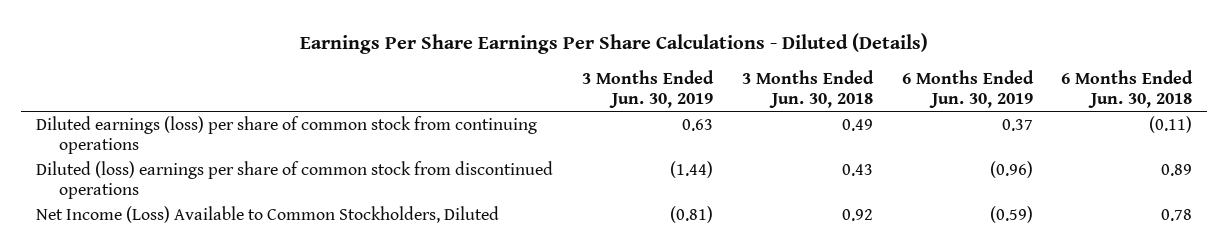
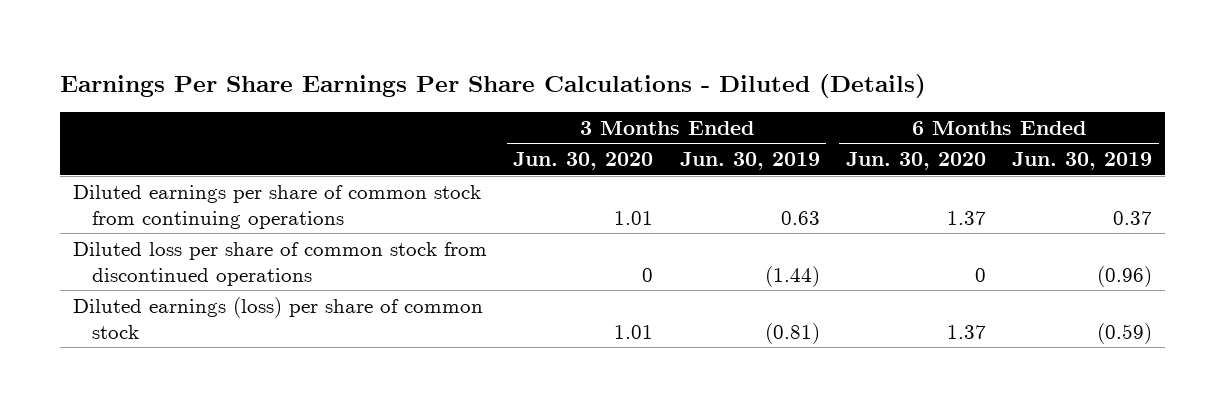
[741,69,874,109] 3 Months Ended Jun. 30, 2018 -> none
[1061,69,1194,109] 6 Months Ended Jun. 30, 2018 -> none
none -> [513,152,654,171] Jun. 30, 2020
none -> [846,152,987,171] Jun. 30, 2020
[35,115,537,155] Diluted earnings (loss) per share of common stock from continuing operations -> [73,184,482,229] Diluted earnings per share of common stock from continuing operations
[35,160,553,200] Diluted (loss) earnings per share of common stock from discontinued operations -> [73,241,488,286] Diluted loss per share of common stock from discontinued operations
[35,205,499,223] Net Income (Loss) Available to Common Stockholders, Diluted -> [73,296,484,339] Diluted earnings (loss) per share of common stock

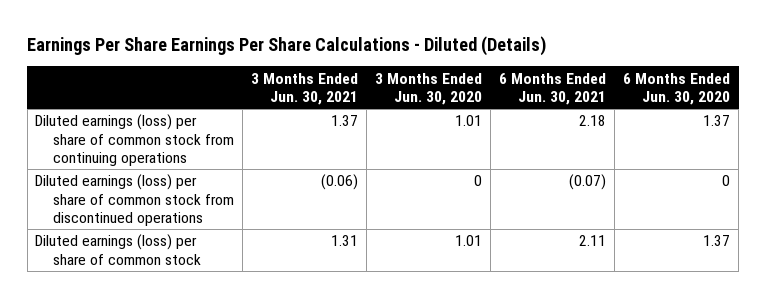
[679,152,820,171] Jun. 30, 2019 -> none
[1012,152,1153,171] Jun. 30, 2019 -> none
none -> [251,72,359,106] 3 Months Ended Jun. 30, 2021
none -> [499,72,607,106] 6 Months Ended Jun. 30, 2021
[73,184,482,229] Diluted earnings per share of common stock from continuing operations -> [35,114,235,167] Diluted earnings (loss) per share of common stock from continuing operations
[73,241,488,286] Diluted loss per share of common stock from discontinued operations -> [35,174,235,227] Diluted earnings (loss) per share of common stock from discontinued operations

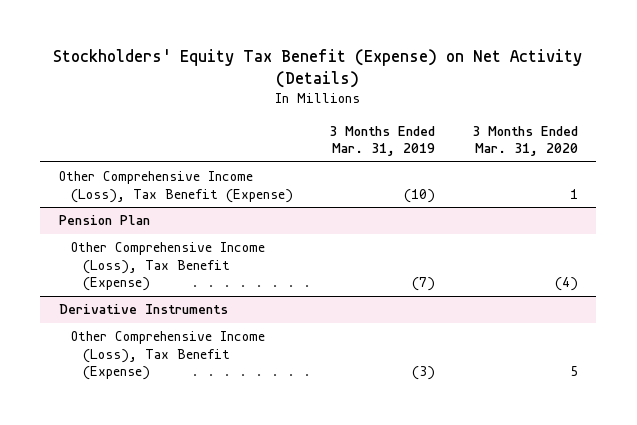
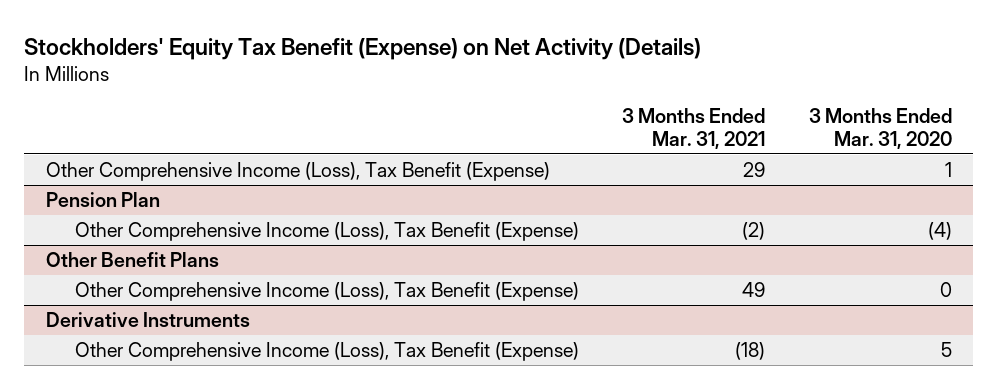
[329,125,436,157] 3 Months Ended Mar. 31, 2019 -> none
none -> [622,107,766,149] 3 Months Ended Mar. 31, 2021
none -> [45,252,219,268] Other Benefit Plans
none -> [75,282,580,302] Other Comprehensive Income (Loss), Tax Benefit (Expense)

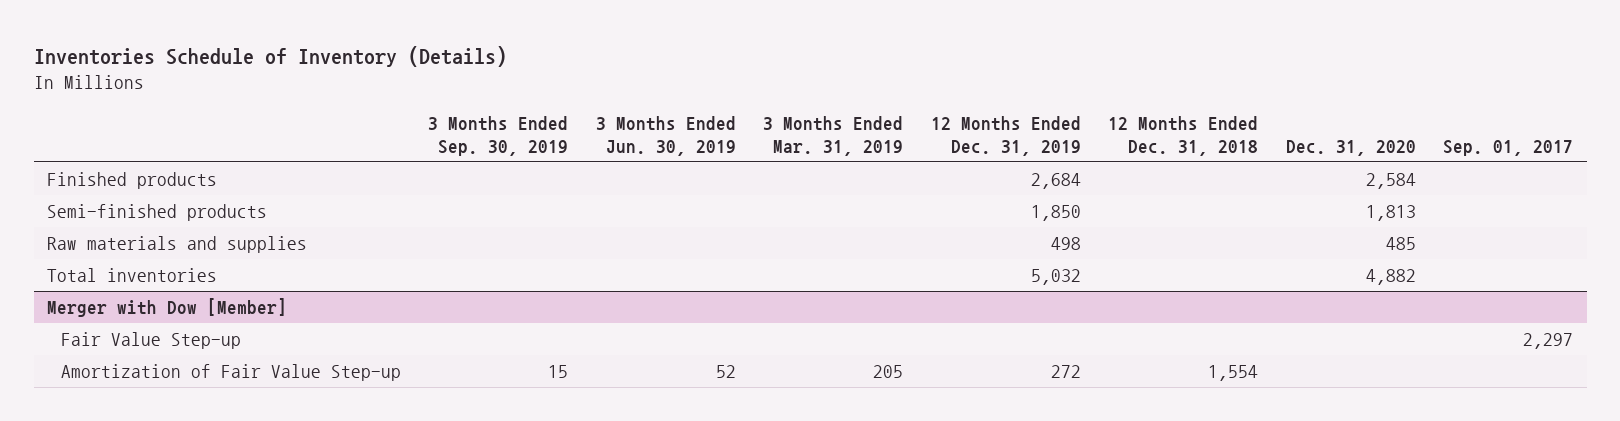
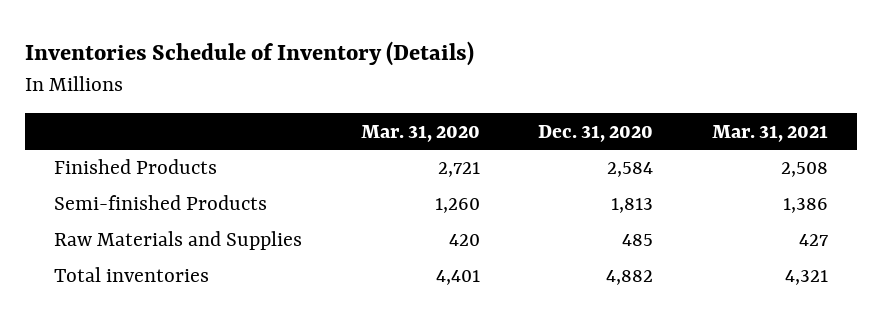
[428,115,569,156] 3 Months Ended Sep. 30, 2019 -> none
[595,115,736,156] 3 Months Ended Jun. 30, 2019 -> none
[763,115,904,156] 3 Months Ended Mar. 31, 2019 -> none
[930,115,1081,156] 12 Months Ended Dec. 31, 2019 -> none
[1108,115,1259,156] 12 Months Ended Dec. 31, 2018 -> none
[1443,139,1574,156] Sep. 01, 2017 -> none
none -> [360,124,480,142] Mar. 31, 2020
none -> [711,124,828,142] Mar. 31, 2021
[47,171,218,189] Finished products -> [54,159,218,175] Finished Products
[47,203,268,221] Semi-finished products -> [54,195,268,211] Semi-finished Products
[47,235,308,253] Raw materials and supplies -> [54,231,303,251] Raw Materials and Supplies
[47,297,288,317] Merger with Dow [Member] -> none
[60,331,241,349] Fair Value Step-up -> none
[60,363,401,381] Amortization of Fair Value Step-up -> none

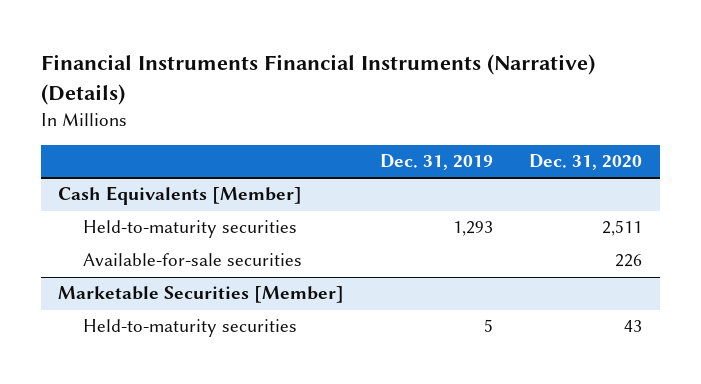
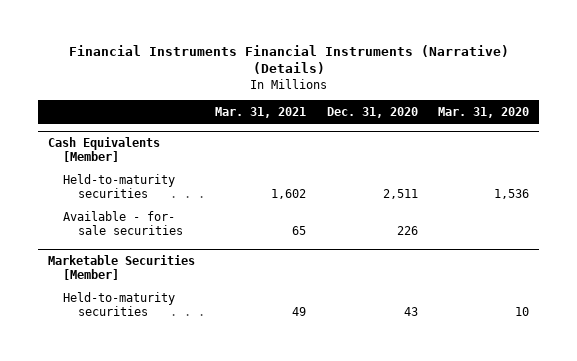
[380,154,494,171] Dec. 31, 2019 -> none
none -> [215,107,307,119] Mar. 31, 2021
none -> [438,107,530,119] Mar. 31, 2020
[82,253,302,267] Available-for-sale securities -> [62,210,183,235] Available - for- sale securities

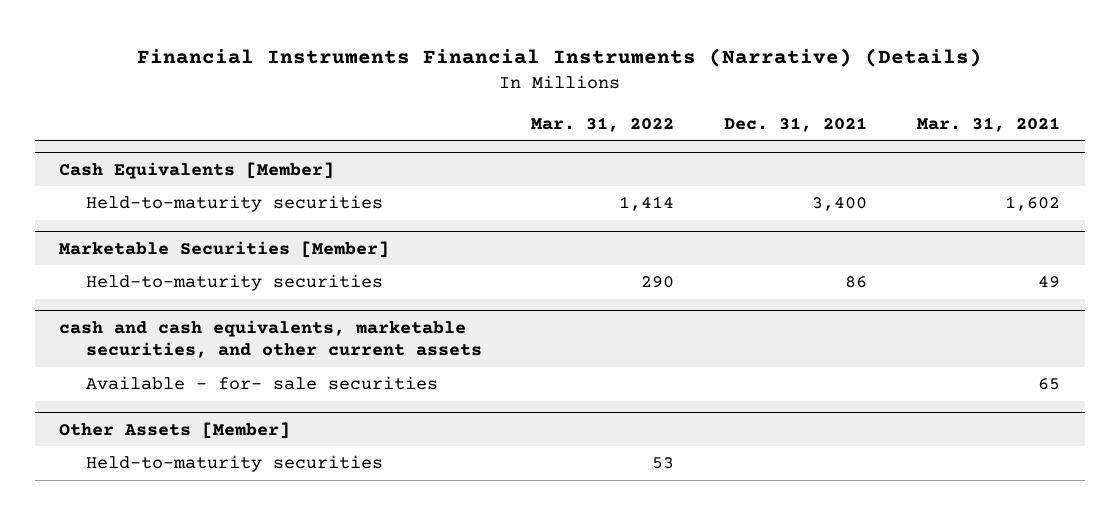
[326,107,418,119] Dec. 31, 2020 -> none
[438,107,530,119] Mar. 31, 2020 -> none
none -> [531,116,675,132] Mar. 31, 2022
none -> [724,116,868,132] Dec. 31, 2021
[62,210,183,235] Available - for- sale securities -> none
none -> [59,319,482,359] cash and cash equivalents, marketable securities, and other current assets
none -> [85,376,438,391] Available - for- sale securities
none -> [59,421,291,439] Other Assets [Member]
none -> [85,455,383,473] Held-to-maturity securities

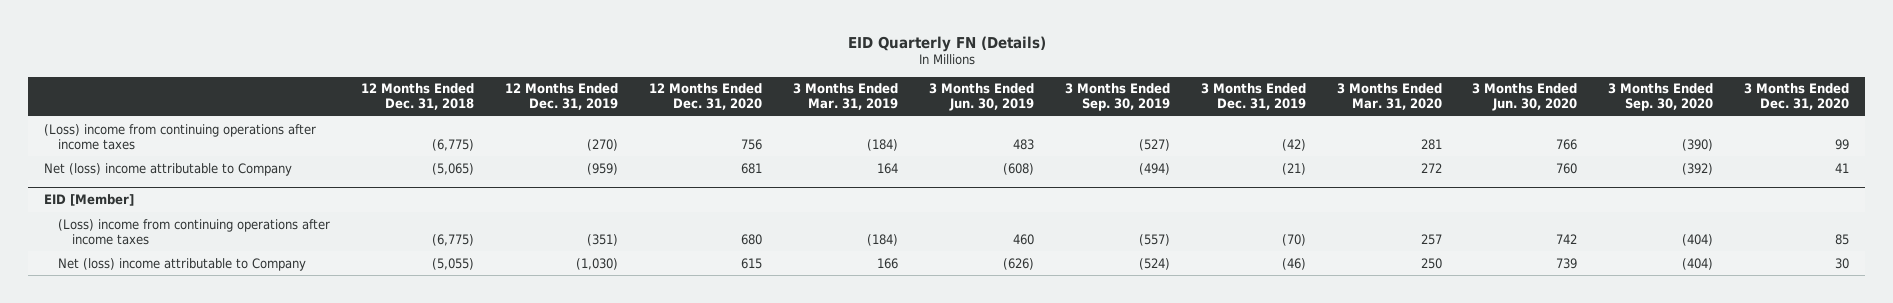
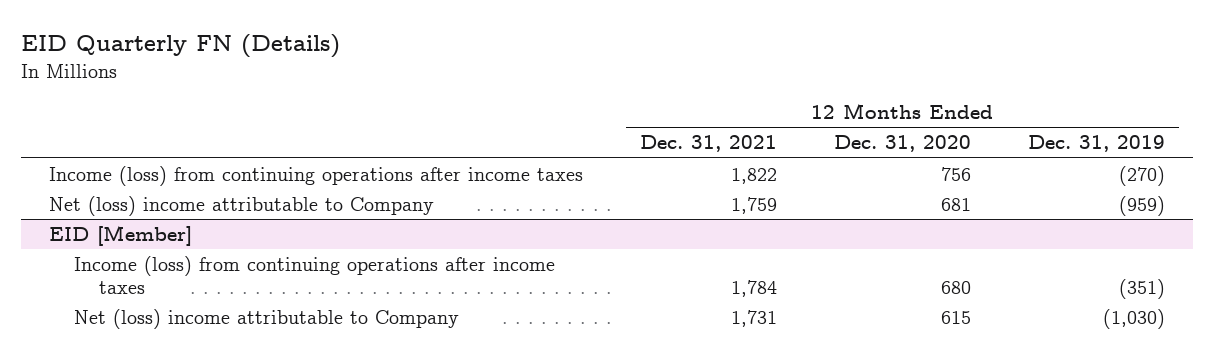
[360,83,474,111] 12 Months Ended Dec. 31, 2018 -> none
[792,83,898,111] 3 Months Ended Mar. 31, 2019 -> none
[928,83,1034,112] 3 Months Ended Jun. 30, 2019 -> none
[1064,83,1170,112] 3 Months Ended Sep. 30, 2019 -> none
[1200,83,1306,111] 3 Months Ended Dec. 31, 2019 -> none
[1336,83,1442,111] 3 Months Ended Mar. 31, 2020 -> none
[1472,83,1578,112] 3 Months Ended Jun. 30, 2020 -> none
[1608,83,1714,112] 3 Months Ended Sep. 30, 2020 -> none
[1744,83,1850,111] 3 Months Ended Dec. 31, 2020 -> none
none -> [640,135,778,153] Dec. 31, 2021
[43,123,316,150] (Loss) income from continuing operations after income taxes -> [49,165,584,186] Income (loss) from continuing operations after income taxes
[57,218,330,245] (Loss) income from continuing operations after income taxes -> [74,255,556,294] Income (loss) from continuing operations after income taxes

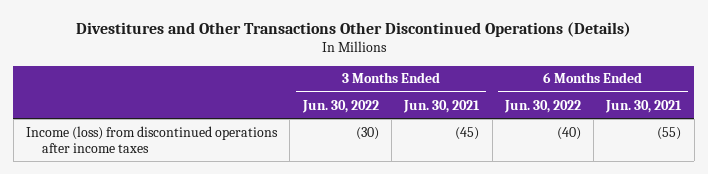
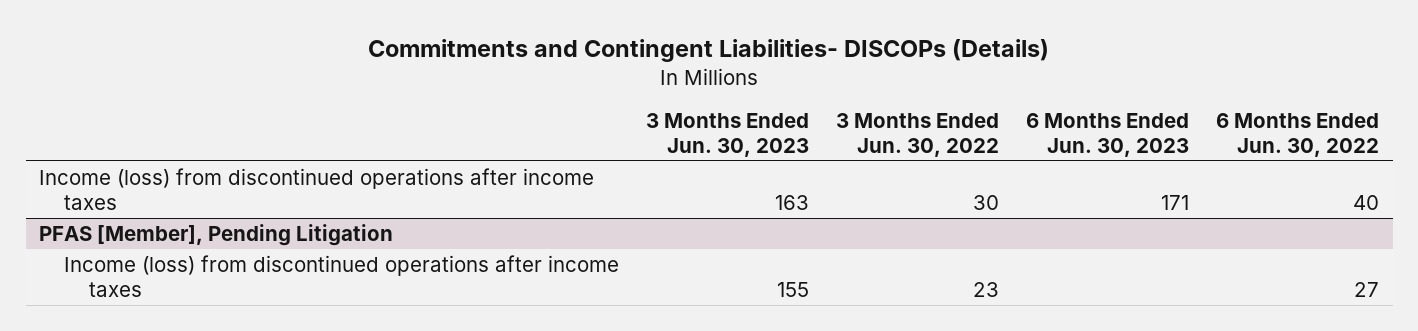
[75,22,631,38] Divestitures and Other Transactions Other Discontinued Operations (Details) -> [368,39,1050,63] Commitments and Contingent Liabilities- DISCOPs (Details)
[403,99,481,113] Jun. 30, 2021 -> none
[605,99,683,113] Jun. 30, 2021 -> none
none -> [646,112,810,157] 3 Months Ended Jun. 30, 2023
none -> [1026,112,1190,157] 6 Months Ended Jun. 30, 2023
[355,126,379,140] (30) -> [973,194,1000,210] 30
[556,126,581,140] (40) -> [1353,194,1380,210] 40
none -> [39,223,394,246] PFAS [Member], Pending Litigation
none -> [64,254,620,297] Income (loss) from discontinued operations after income taxes

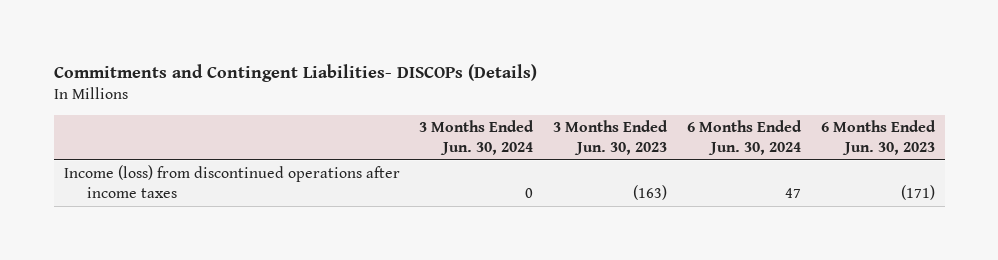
[836,112,1000,157] 3 Months Ended Jun. 30, 2022 -> none
[1216,112,1380,157] 6 Months Ended Jun. 30, 2022 -> none
none -> [419,120,535,156] 3 Months Ended Jun. 30, 2024
none -> [687,120,803,156] 6 Months Ended Jun. 30, 2024
[39,223,394,246] PFAS [Member], Pending Litigation -> none
[64,254,620,297] Income (loss) from discontinued operations after income taxes -> none
[775,194,810,210] 163 -> [633,185,668,201] (163)
[1161,194,1190,210] 171 -> [900,185,935,201] (171)

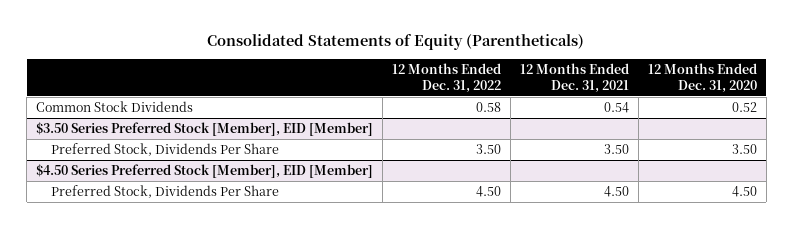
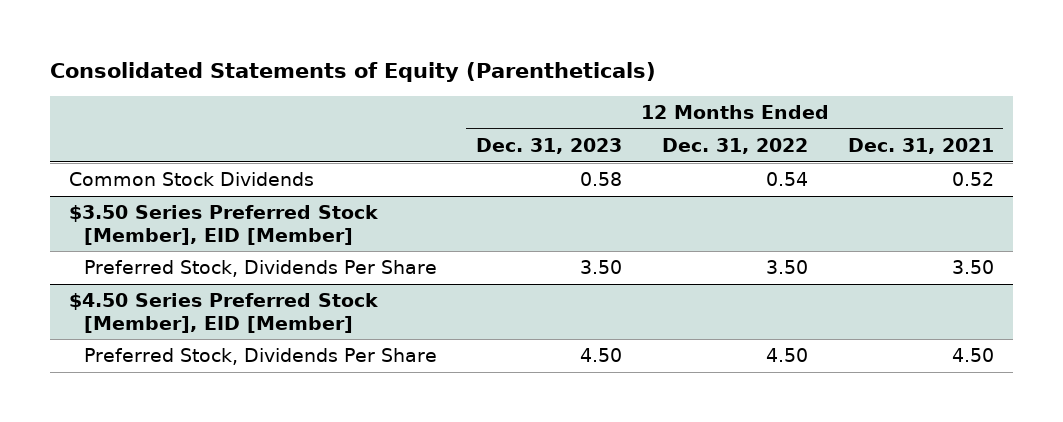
[647,62,757,94] 12 Months Ended Dec. 31, 2020 -> none
none -> [476,137,623,154] Dec. 31, 2023
[475,101,501,112] 0.58 -> [765,172,808,187] 0.54
[603,101,629,113] 0.54 -> [951,172,994,187] 0.52

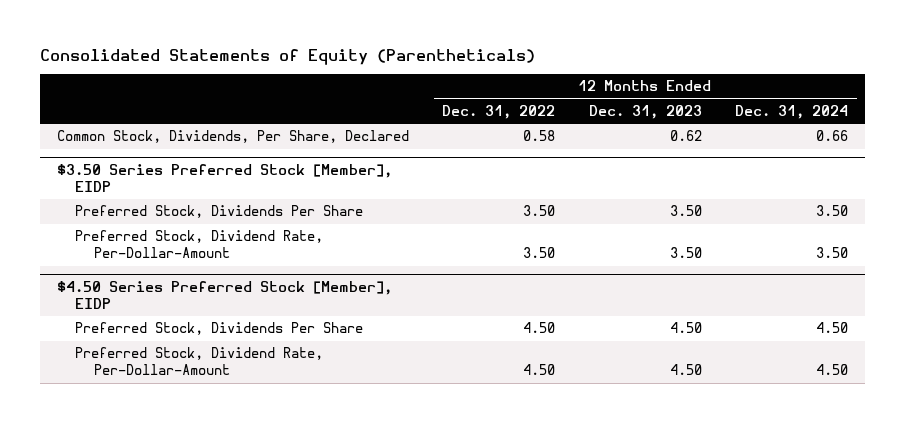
[847,137,994,154] Dec. 31, 2021 -> none
none -> [735,104,849,119] Dec. 31, 2024
[69,172,315,187] Common Stock Dividends -> [56,130,409,144] Common Stock, Dividends, Per Share, Declared
[580,172,623,187] 0.58 -> [669,130,702,142] 0.62
[765,172,808,187] 0.54 -> [523,130,556,142] 0.58
[69,205,379,245] $3.50 Series Preferred Stock [Member], EID [Member] -> [56,163,392,192] $3.50 Series Preferred Stock [Member], EIDP
none -> [75,230,324,259] Preferred Stock, Dividend Rate, Per-Dollar-Amount
[69,293,379,333] $4.50 Series Preferred Stock [Member], EID [Member] -> [56,280,392,309] $4.50 Series Preferred Stock [Member], EIDP
none -> [75,347,324,376] Preferred Stock, Dividend Rate, Per-Dollar-Amount

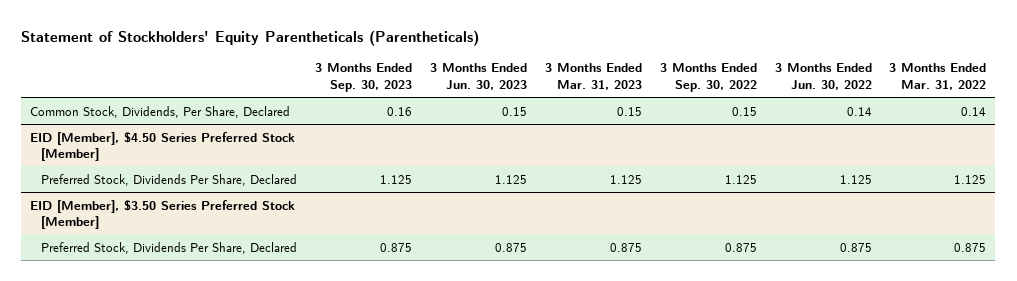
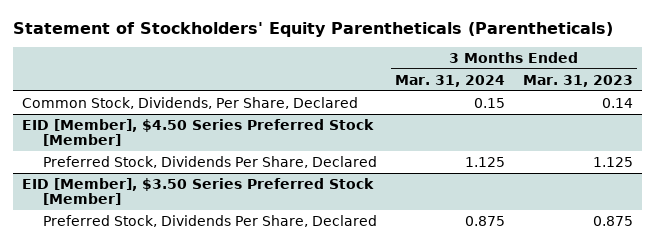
[315,63,413,92] 3 Months Ended Sep. 30, 2023 -> none
[430,63,528,90] 3 Months Ended Jun. 30, 2023 -> none
[659,63,757,92] 3 Months Ended Sep. 30, 2022 -> none
[774,63,872,90] 3 Months Ended Jun. 30, 2022 -> none
[889,63,987,90] 3 Months Ended Mar. 31, 2022 -> none
none -> [394,74,505,87] Mar. 31, 2024
[616,106,642,116] 0.15 -> [601,97,633,108] 0.14

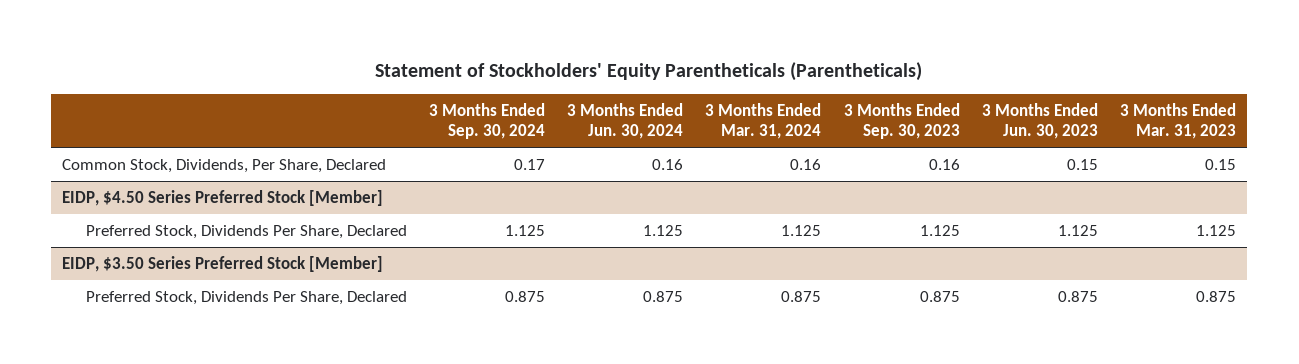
none -> [428,103,545,140] 3 Months Ended Sep. 30, 2024
none -> [567,103,684,140] 3 Months Ended Jun. 30, 2024
none -> [843,103,960,140] 3 Months Ended Sep. 30, 2023
none -> [981,103,1098,140] 3 Months Ended Jun. 30, 2023
[473,97,505,108] 0.15 -> [790,158,822,170] 0.16
[601,97,633,108] 0.14 -> [1205,158,1237,170] 0.15
[22,118,375,147] EID [Member], $4.50 Series Preferred Stock [Member] -> [62,189,384,206] EIDP, $4.50 Series Preferred Stock [Member]
[22,177,375,206] EID [Member], $3.50 Series Preferred Stock [Member] -> [62,255,384,272] EIDP, $3.50 Series Preferred Stock [Member]

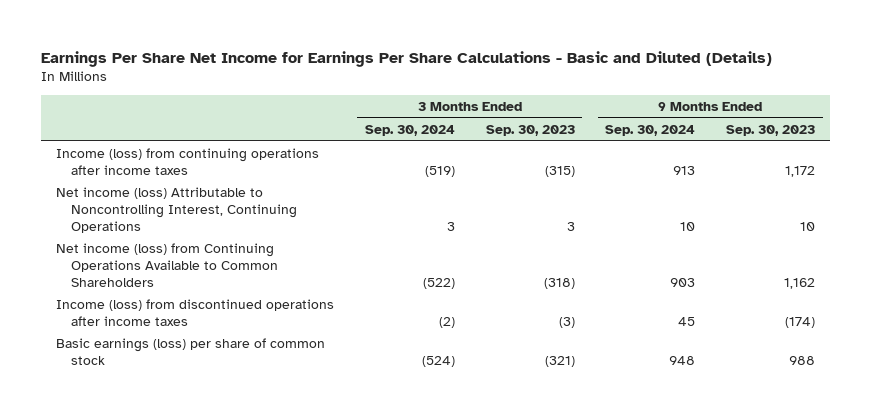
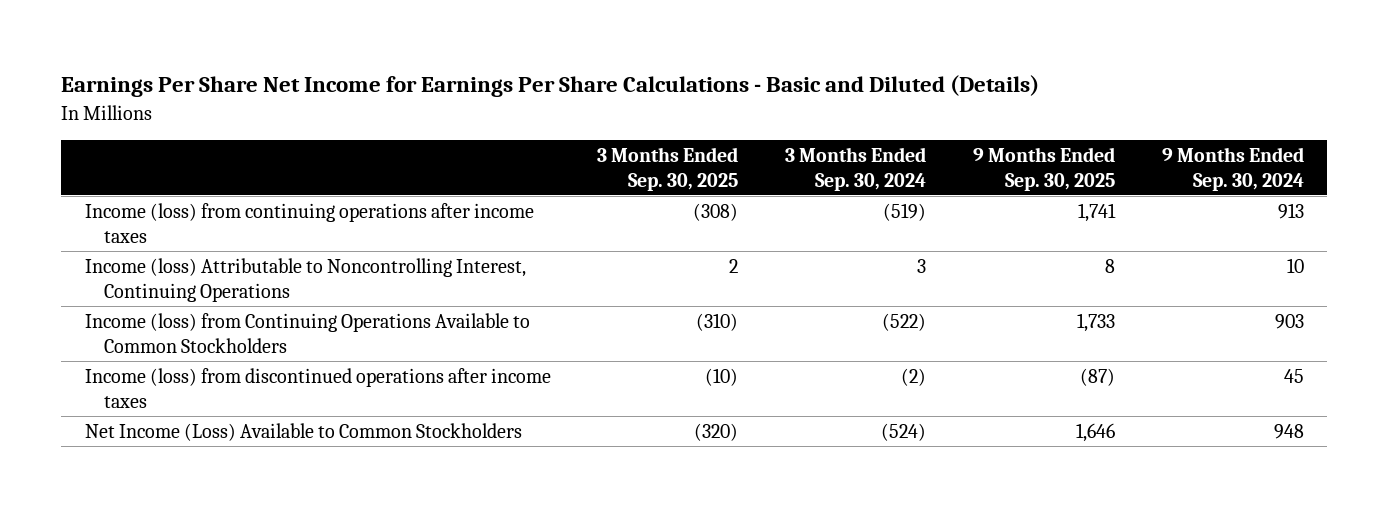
[485,124,575,136] Sep. 30, 2023 -> none
[726,124,816,136] Sep. 30, 2023 -> none
none -> [597,146,739,191] 3 Months Ended Sep. 30, 2025
none -> [973,146,1116,191] 9 Months Ended Sep. 30, 2025
[56,187,298,233] Net income (loss) Attributable to Noncontrolling Interest, Continuing Operations -> [84,257,526,302] Income (loss) Attributable to Noncontrolling Interest, Continuing Operations
[56,243,279,287] Net income (loss) from Continuing Operations Available to Common Shareholders -> [84,312,530,353] Income (loss) from Continuing Operations Available to Common Stockholders
[56,338,326,365] Basic earnings (loss) per share of common stock -> [84,422,522,441] Net Income (Loss) Available to Common Stockholders

